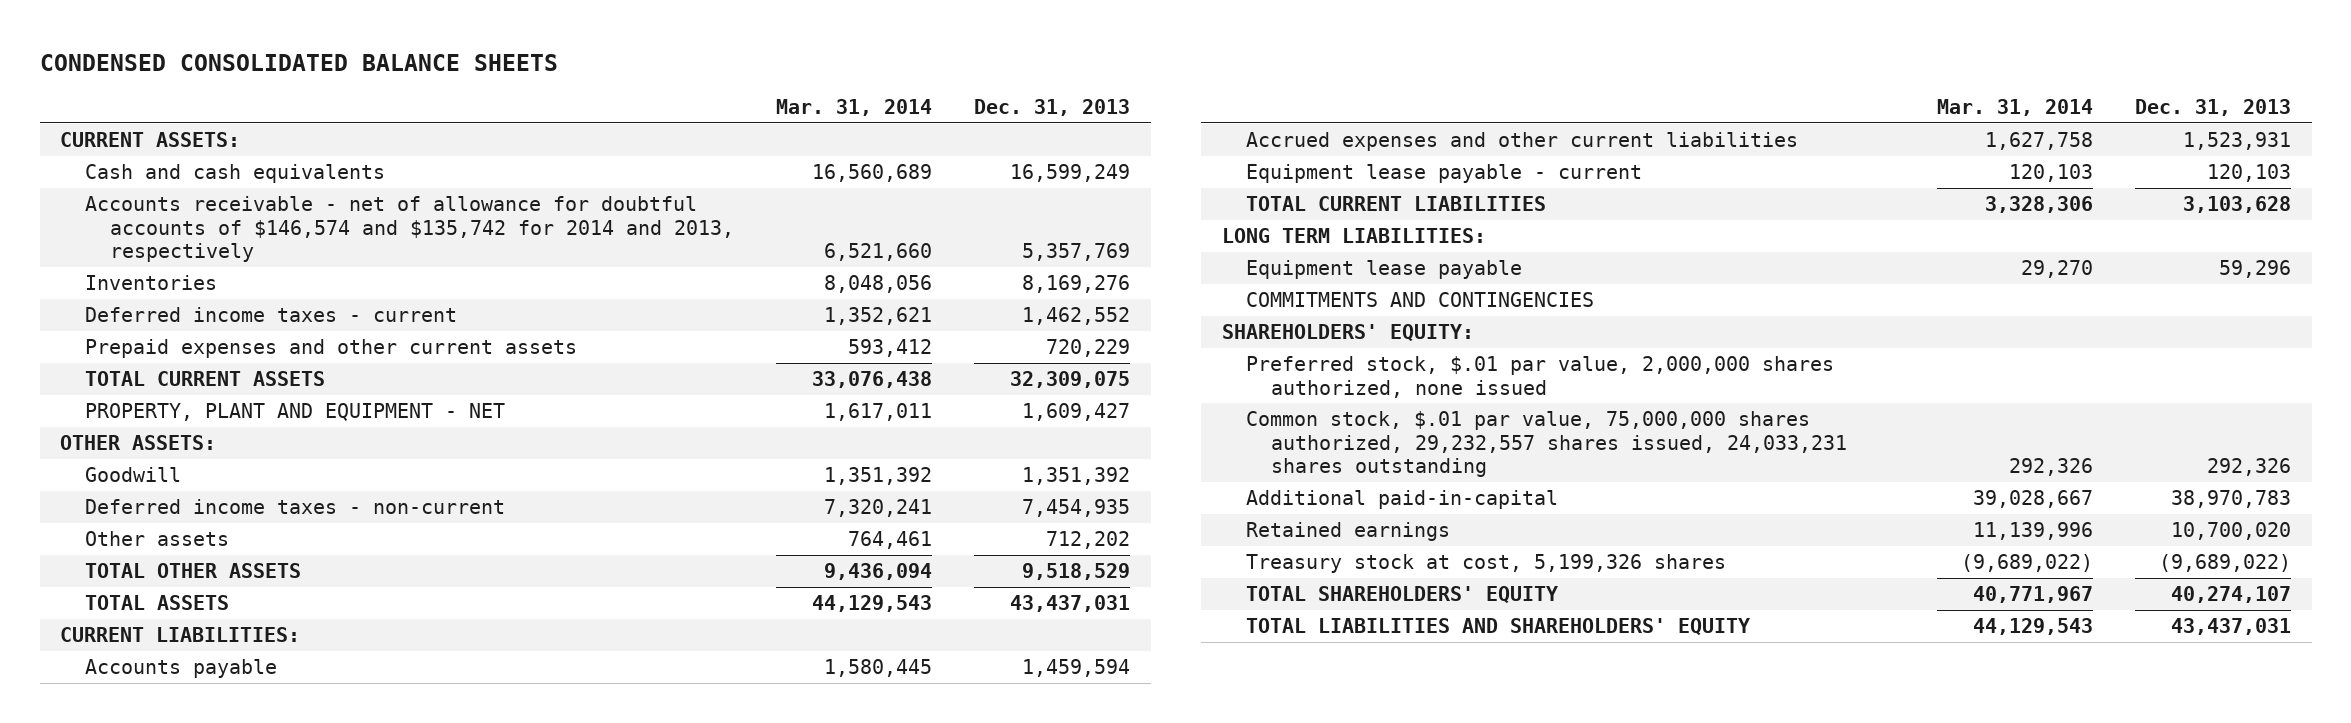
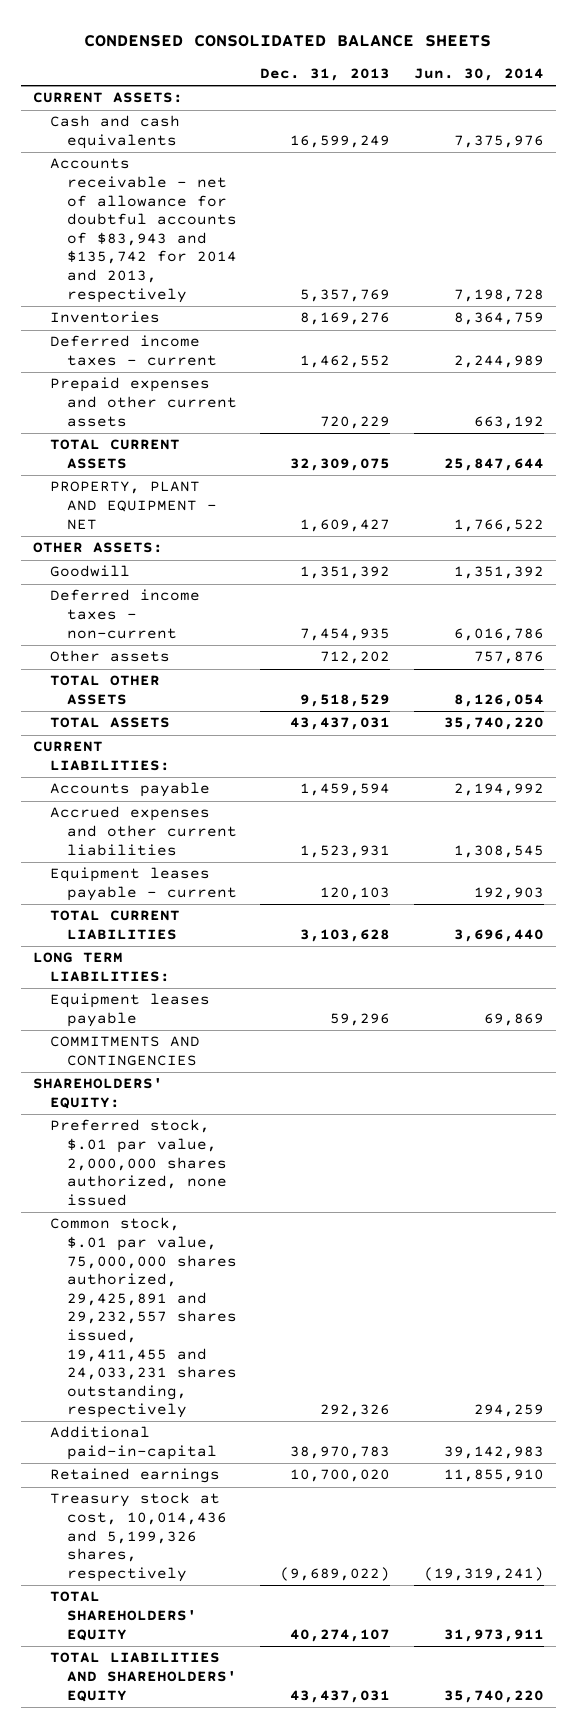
[775,98,932,116] Mar. 31, 2014 -> none
none -> [413,67,544,81] Jun. 30, 2014
[85,196,735,263] Accounts receivable - net of allowance for doubtful accounts of $146,574 and $135,742 for 2014 and 2013, respectively -> [49,158,237,303] Accounts receivable - net of allowance for doubtful accounts of $83,943 and $135,742 for 2014 and 2013, respectively
[1246,164,1643,184] Equipment lease payable - current -> [49,867,237,902] Equipment leases payable - current
[1246,260,1523,280] Equipment lease payable -> [49,993,210,1028] Equipment leases payable
[1246,411,1848,478] Common stock, $.01 par value, 75,000,000 shares authorized, 29,232,557 shares issued, 24,033,231 shares outstanding -> [49,1217,237,1419] Common stock, $.01 par value, 75,000,000 shares authorized, 29,425,891 and 29,232,557 shares issued, 19,411,455 and 24,033,231 shares outstanding, respectively
[1246,554,1727,574] Treasury stock at cost, 5,199,326 shares -> [49,1492,227,1582] Treasury stock at cost, 10,014,436 and 5,199,326 shares, respectively

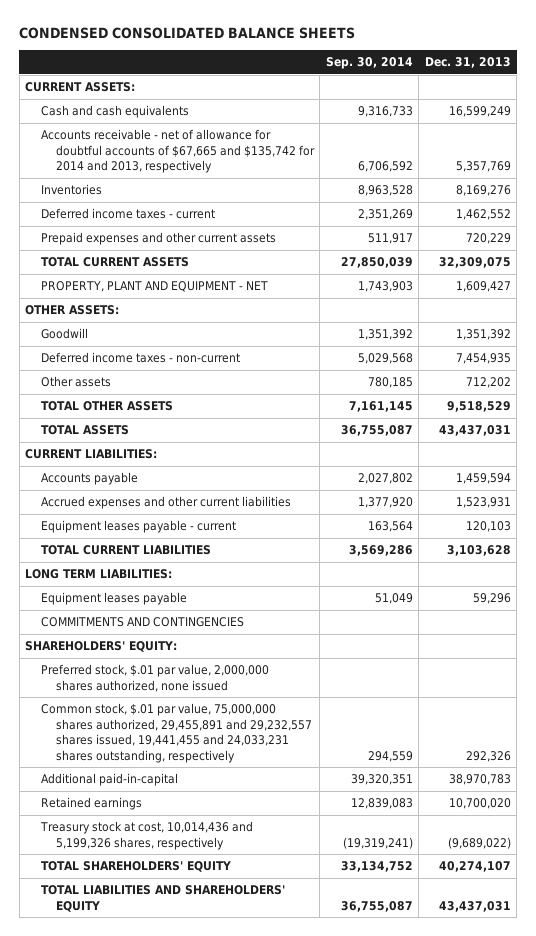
[413,67,544,81] Jun. 30, 2014 -> none
none -> [325,57,413,70] Sep. 30, 2014
[49,158,237,303] Accounts receivable - net of allowance for doubtful accounts of $83,943 and $135,742 for 2014 and 2013, respectively -> [40,129,315,174] Accounts receivable - net of allowance for doubtful accounts of $67,665 and $135,742 for 2014 and 2013, respectively
[49,1217,237,1419] Common stock, $.01 par value, 75,000,000 shares authorized, 29,425,891 and 29,232,557 shares issued, 19,411,455 and 24,033,231 shares outstanding, respectively -> [40,703,312,763] Common stock, $.01 par value, 75,000,000 shares authorized, 29,455,891 and 29,232,557 shares issued, 19,441,455 and 24,033,231 shares outstanding, respectively

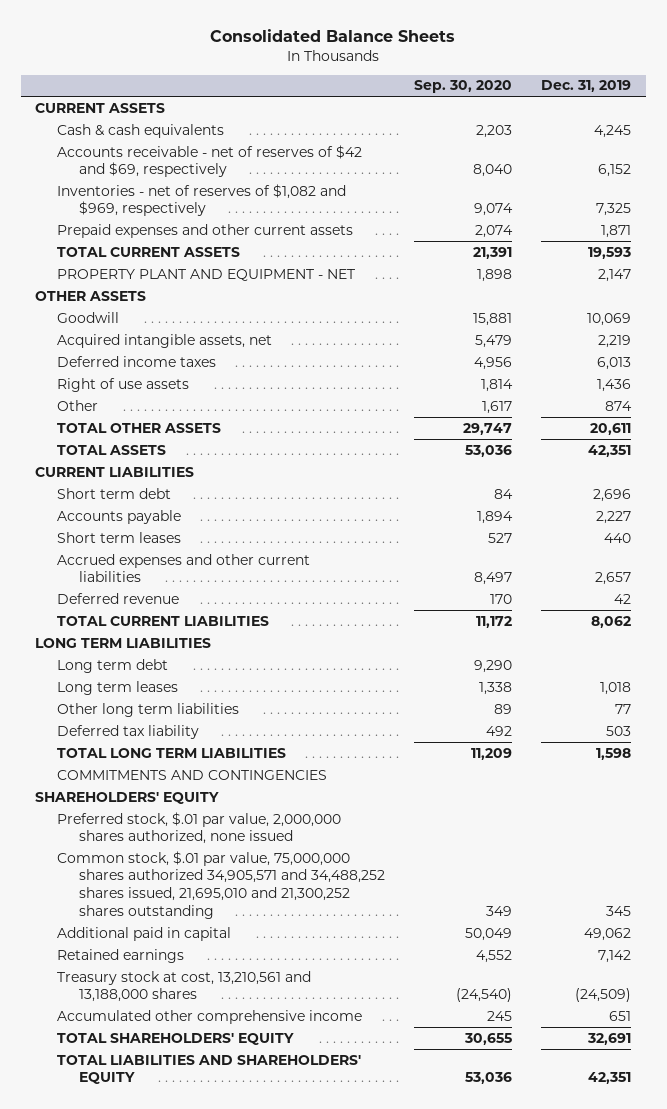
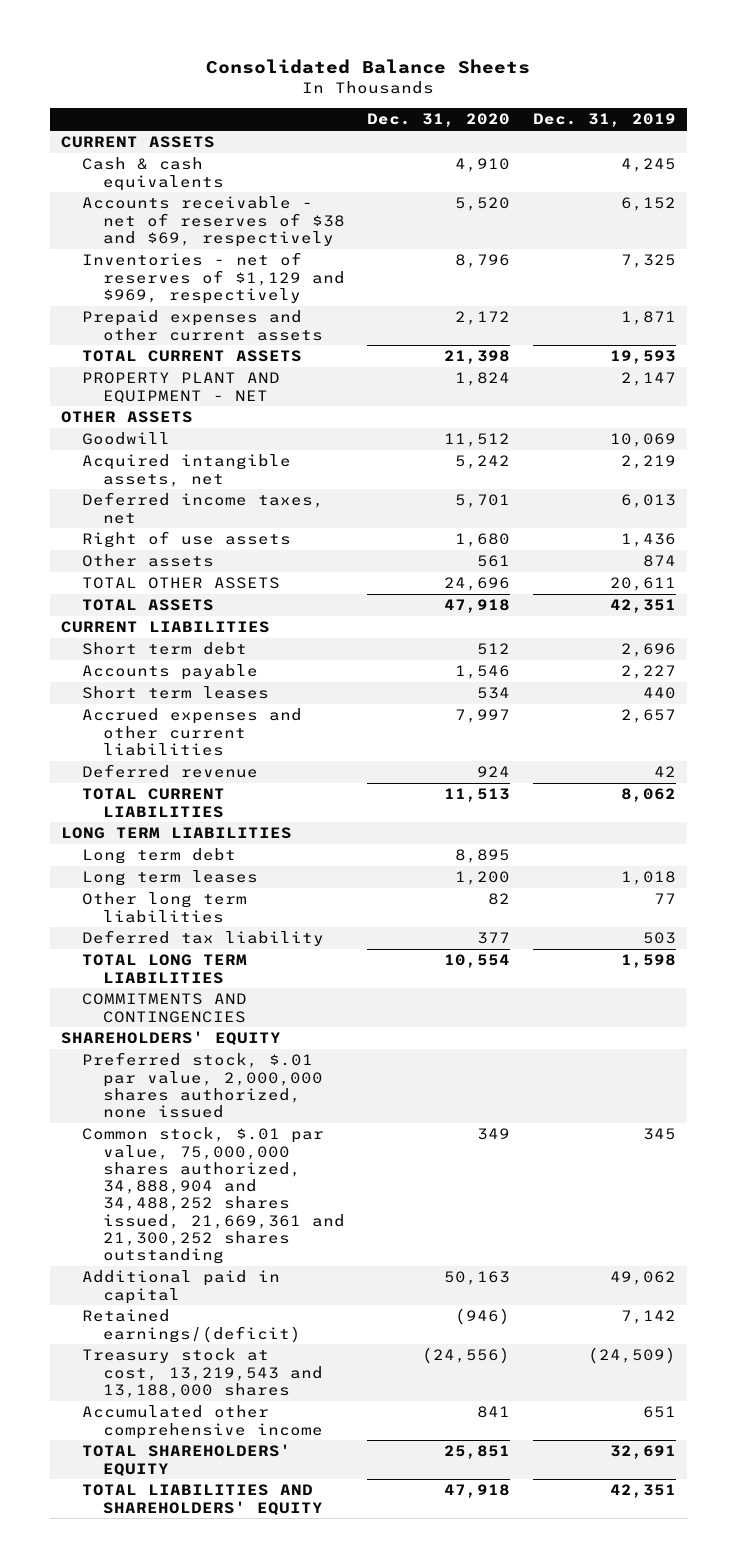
[414,80,513,94] Sep. 30, 2020 -> none
none -> [367,113,511,128] Dec. 31, 2020
[57,144,363,178] Accounts receivable - net of reserves of $42 and $69, respectively -> [81,196,346,247] Accounts receivable - net of reserves of $38 and $69, respectively
[57,183,347,217] Inventories - net of reserves of $1,082 and $969, respectively -> [81,252,346,304] Inventories - net of reserves of $1,129 and $969, respectively
[57,355,217,367] Deferred income taxes -> [81,492,324,524] Deferred income taxes, net
[57,399,99,411] Other -> [81,554,214,568] Other assets
[57,850,385,919] Common stock, $.01 par value, 75,000,000 shares authorized 34,905,571 and 34,488,252 shares issued, 21,695,010 and 21,300,252 shares outstanding -> [81,1127,346,1264] Common stock, $.01 par value, 75,000,000 shares authorized, 34,888,904 and 34,488,252 shares issued, 21,669,361 and 21,300,252 shares outstanding
[57,948,185,963] Retained earnings -> [81,1309,302,1343] Retained earnings/(deficit)
[57,970,312,1003] Treasury stock at cost, 13,210,561 and 13,188,000 shares -> [81,1348,324,1398] Treasury stock at cost, 13,219,543 and 13,188,000 shares

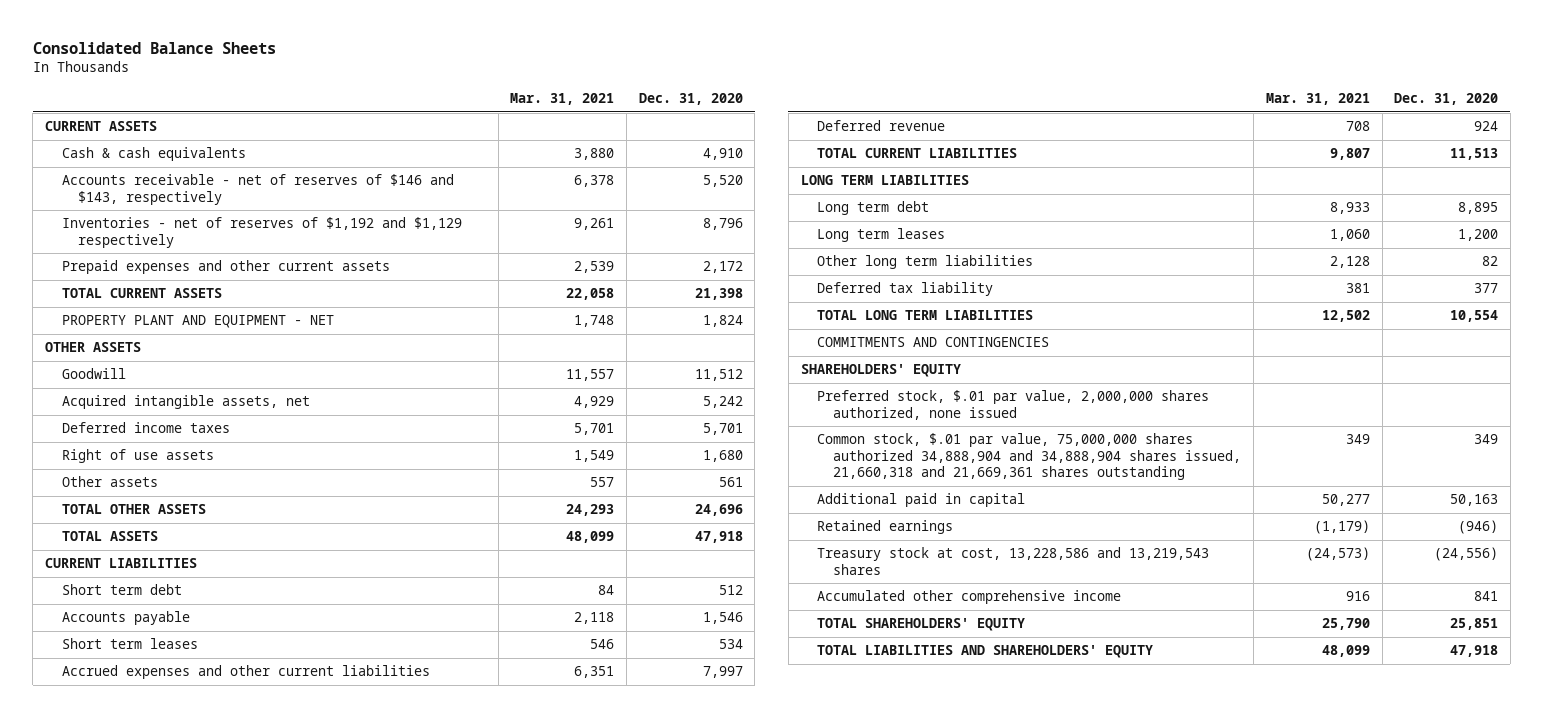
[532,113,676,128] Dec. 31, 2019 -> none
none -> [510,93,615,106] Mar. 31, 2021
[81,196,346,247] Accounts receivable - net of reserves of $38 and $69, respectively -> [61,174,454,205] Accounts receivable - net of reserves of $146 and $143, respectively
[81,252,346,304] Inventories - net of reserves of $1,129 and $969, respectively -> [61,217,462,248] Inventories - net of reserves of $1,192 and $1,129 respectively
[81,492,324,524] Deferred income taxes, net -> [61,422,230,434] Deferred income taxes
[81,1127,346,1264] Common stock, $.01 par value, 75,000,000 shares authorized, 34,888,904 and 34,488,252 shares issued, 21,669,361 and 21,300,252 shares outstanding -> [817,433,1242,481] Common stock, $.01 par value, 75,000,000 shares authorized 34,888,904 and 34,888,904 shares issued, 21,660,318 and 21,669,361 shares outstanding
[81,1309,302,1343] Retained earnings/(deficit) -> [817,520,954,535] Retained earnings
[81,1348,324,1398] Treasury stock at cost, 13,219,543 and 13,188,000 shares -> [817,547,1210,575] Treasury stock at cost, 13,228,586 and 13,219,543 shares

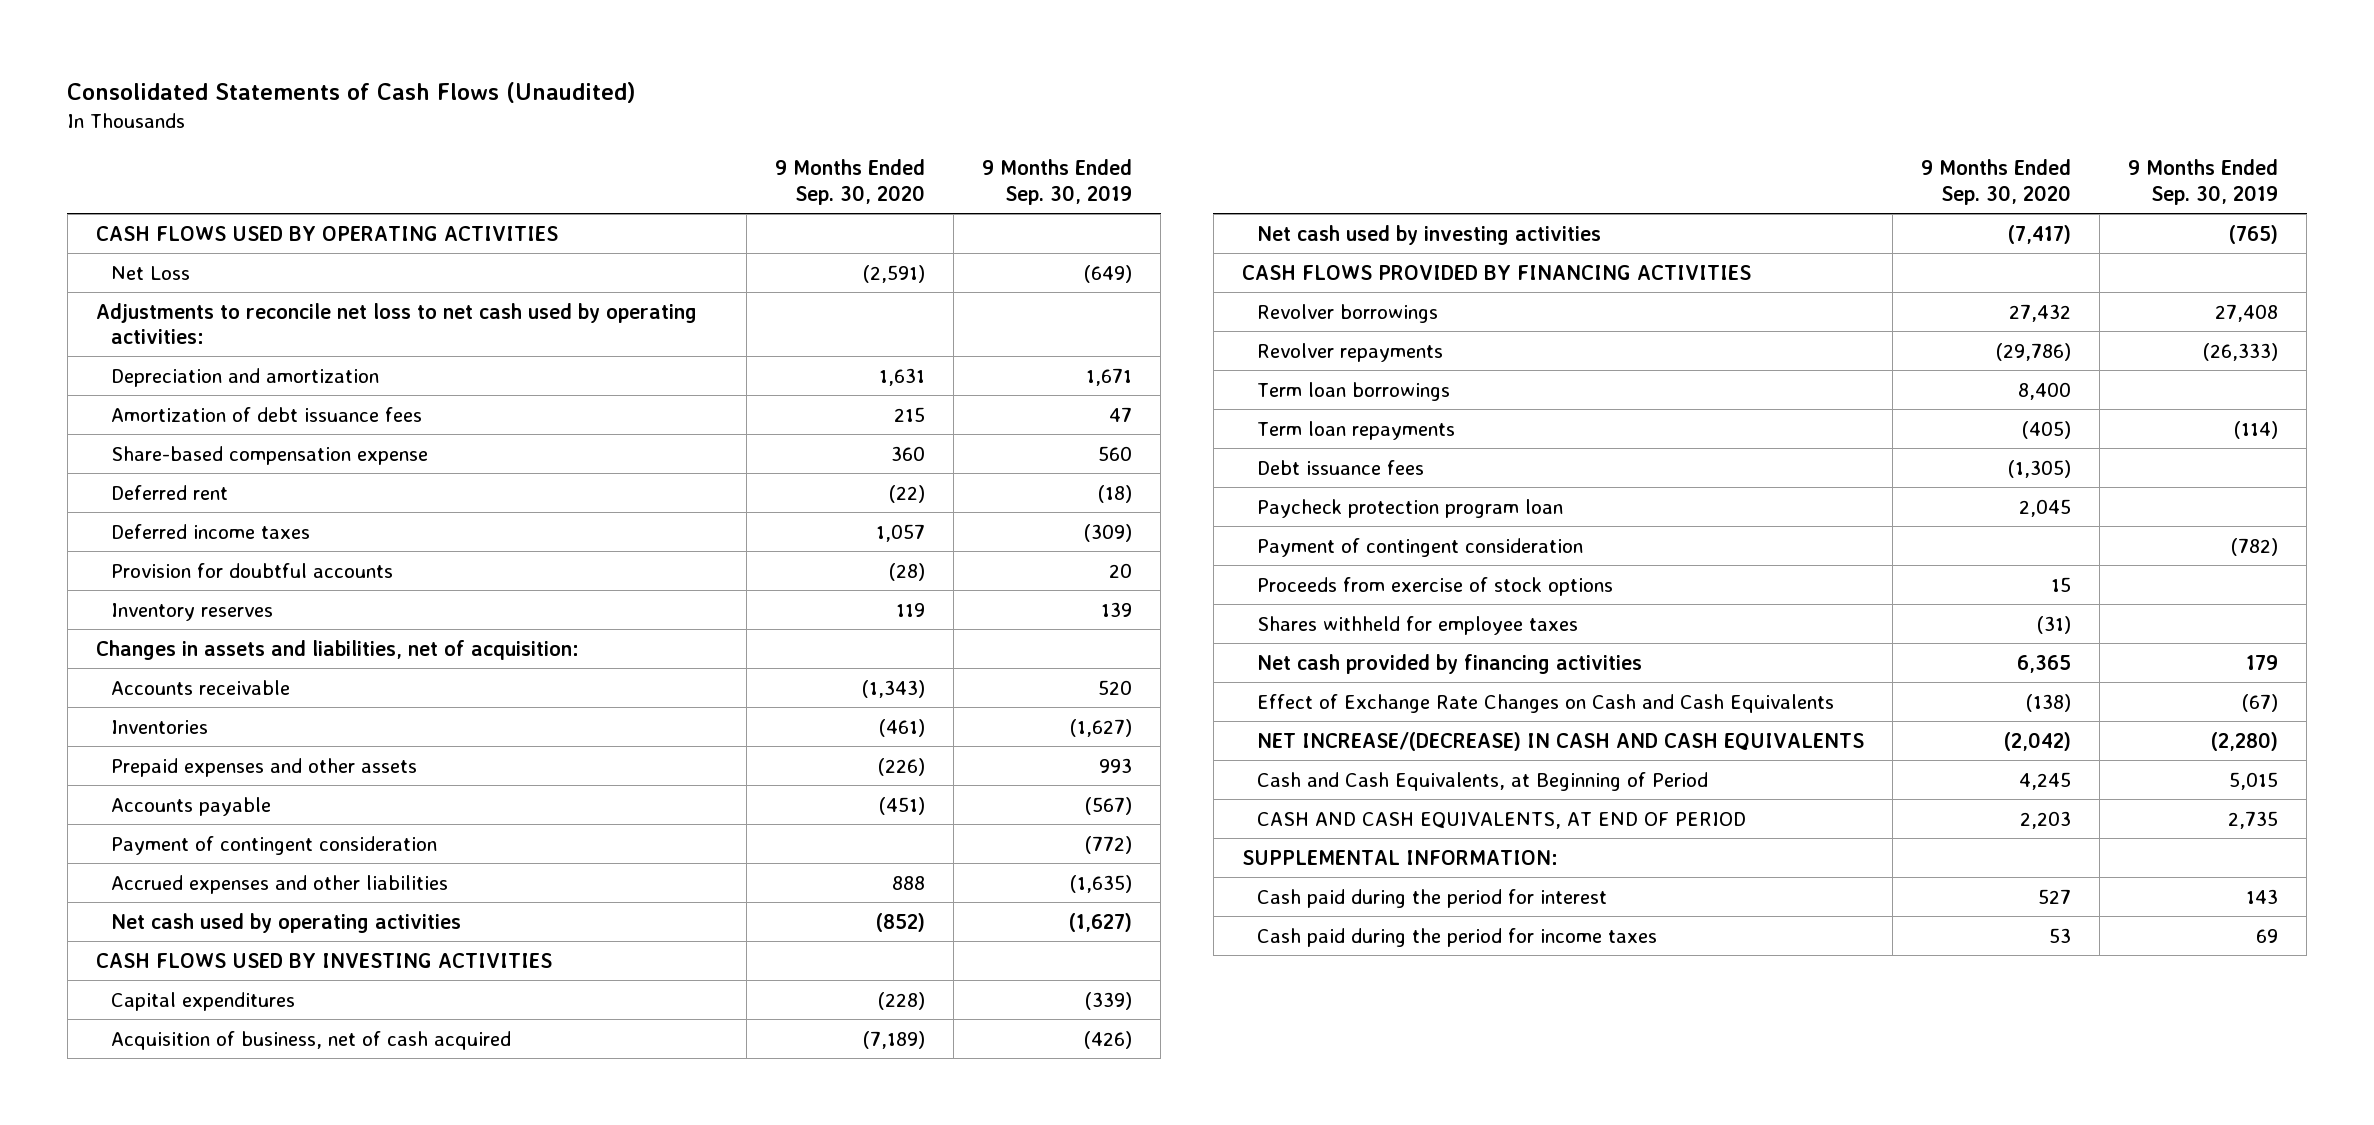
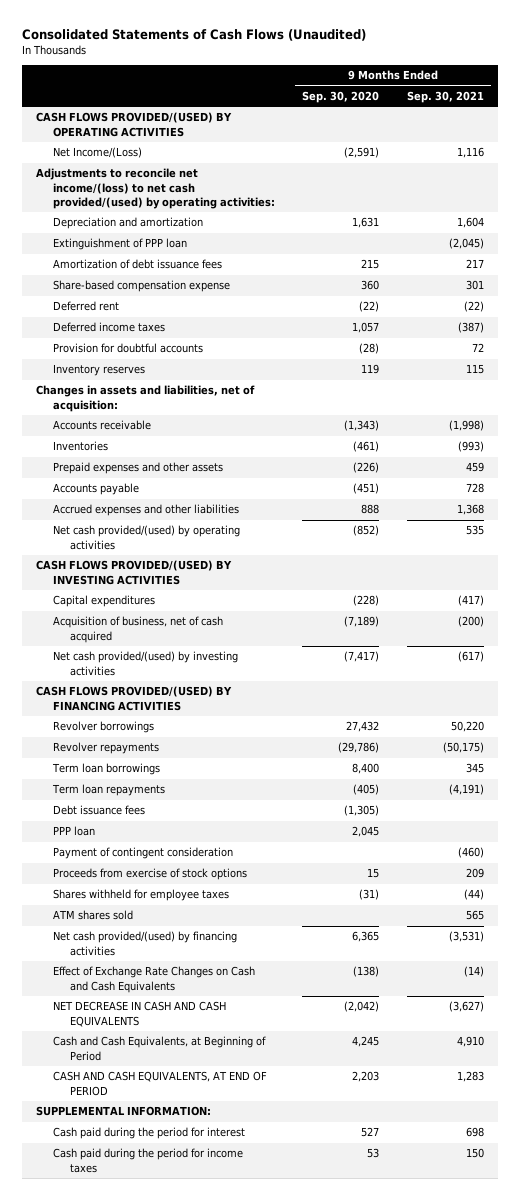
[982,159,1133,205] 9 Months Ended Sep. 30, 2019 -> none
none -> [407,90,485,103] Sep. 30, 2021
[95,225,558,241] CASH FLOWS USED BY OPERATING ACTIVITIES -> [35,112,232,137] CASH FLOWS PROVIDED/(USED) BY OPERATING ACTIVITIES
[111,265,191,280] Net Loss -> [52,147,142,159] Net Income/(Loss)
[95,302,697,344] Adjustments to reconcile net loss to net cash used by operating activities: -> [35,168,275,209] Adjustments to reconcile net income/(loss) to net cash provided/(used) by operating activities:
none -> [52,238,187,251] Extinguishment of PPP loan
[111,835,438,855] Payment of contingent consideration -> none
[111,912,462,933] Net cash used by operating activities -> [52,525,240,550] Net cash provided/(used) by operating activities
[95,952,552,968] CASH FLOWS USED BY INVESTING ACTIVITIES -> [35,560,232,585] CASH FLOWS PROVIDED/(USED) BY INVESTING ACTIVITIES
[1257,224,1602,245] Net cash used by investing activities -> [52,651,238,676] Net cash provided/(used) by investing activities
[1241,264,1751,280] CASH FLOWS PROVIDED BY FINANCING ACTIVITIES -> [35,686,232,711] CASH FLOWS PROVIDED/(USED) BY FINANCING ACTIVITIES
[1257,498,1564,518] Paycheck protection program loan -> [52,826,95,837] PPP loan
none -> [52,910,133,921] ATM shares sold
[1257,653,1643,674] Net cash provided by financing activities -> [52,931,237,956] Net cash provided/(used) by financing activities
[1257,731,1865,751] NET INCREASE/(DECREASE) IN CASH AND CASH EQUIVALENTS -> [52,1001,226,1027] NET DECREASE IN CASH AND CASH EQUIVALENTS

